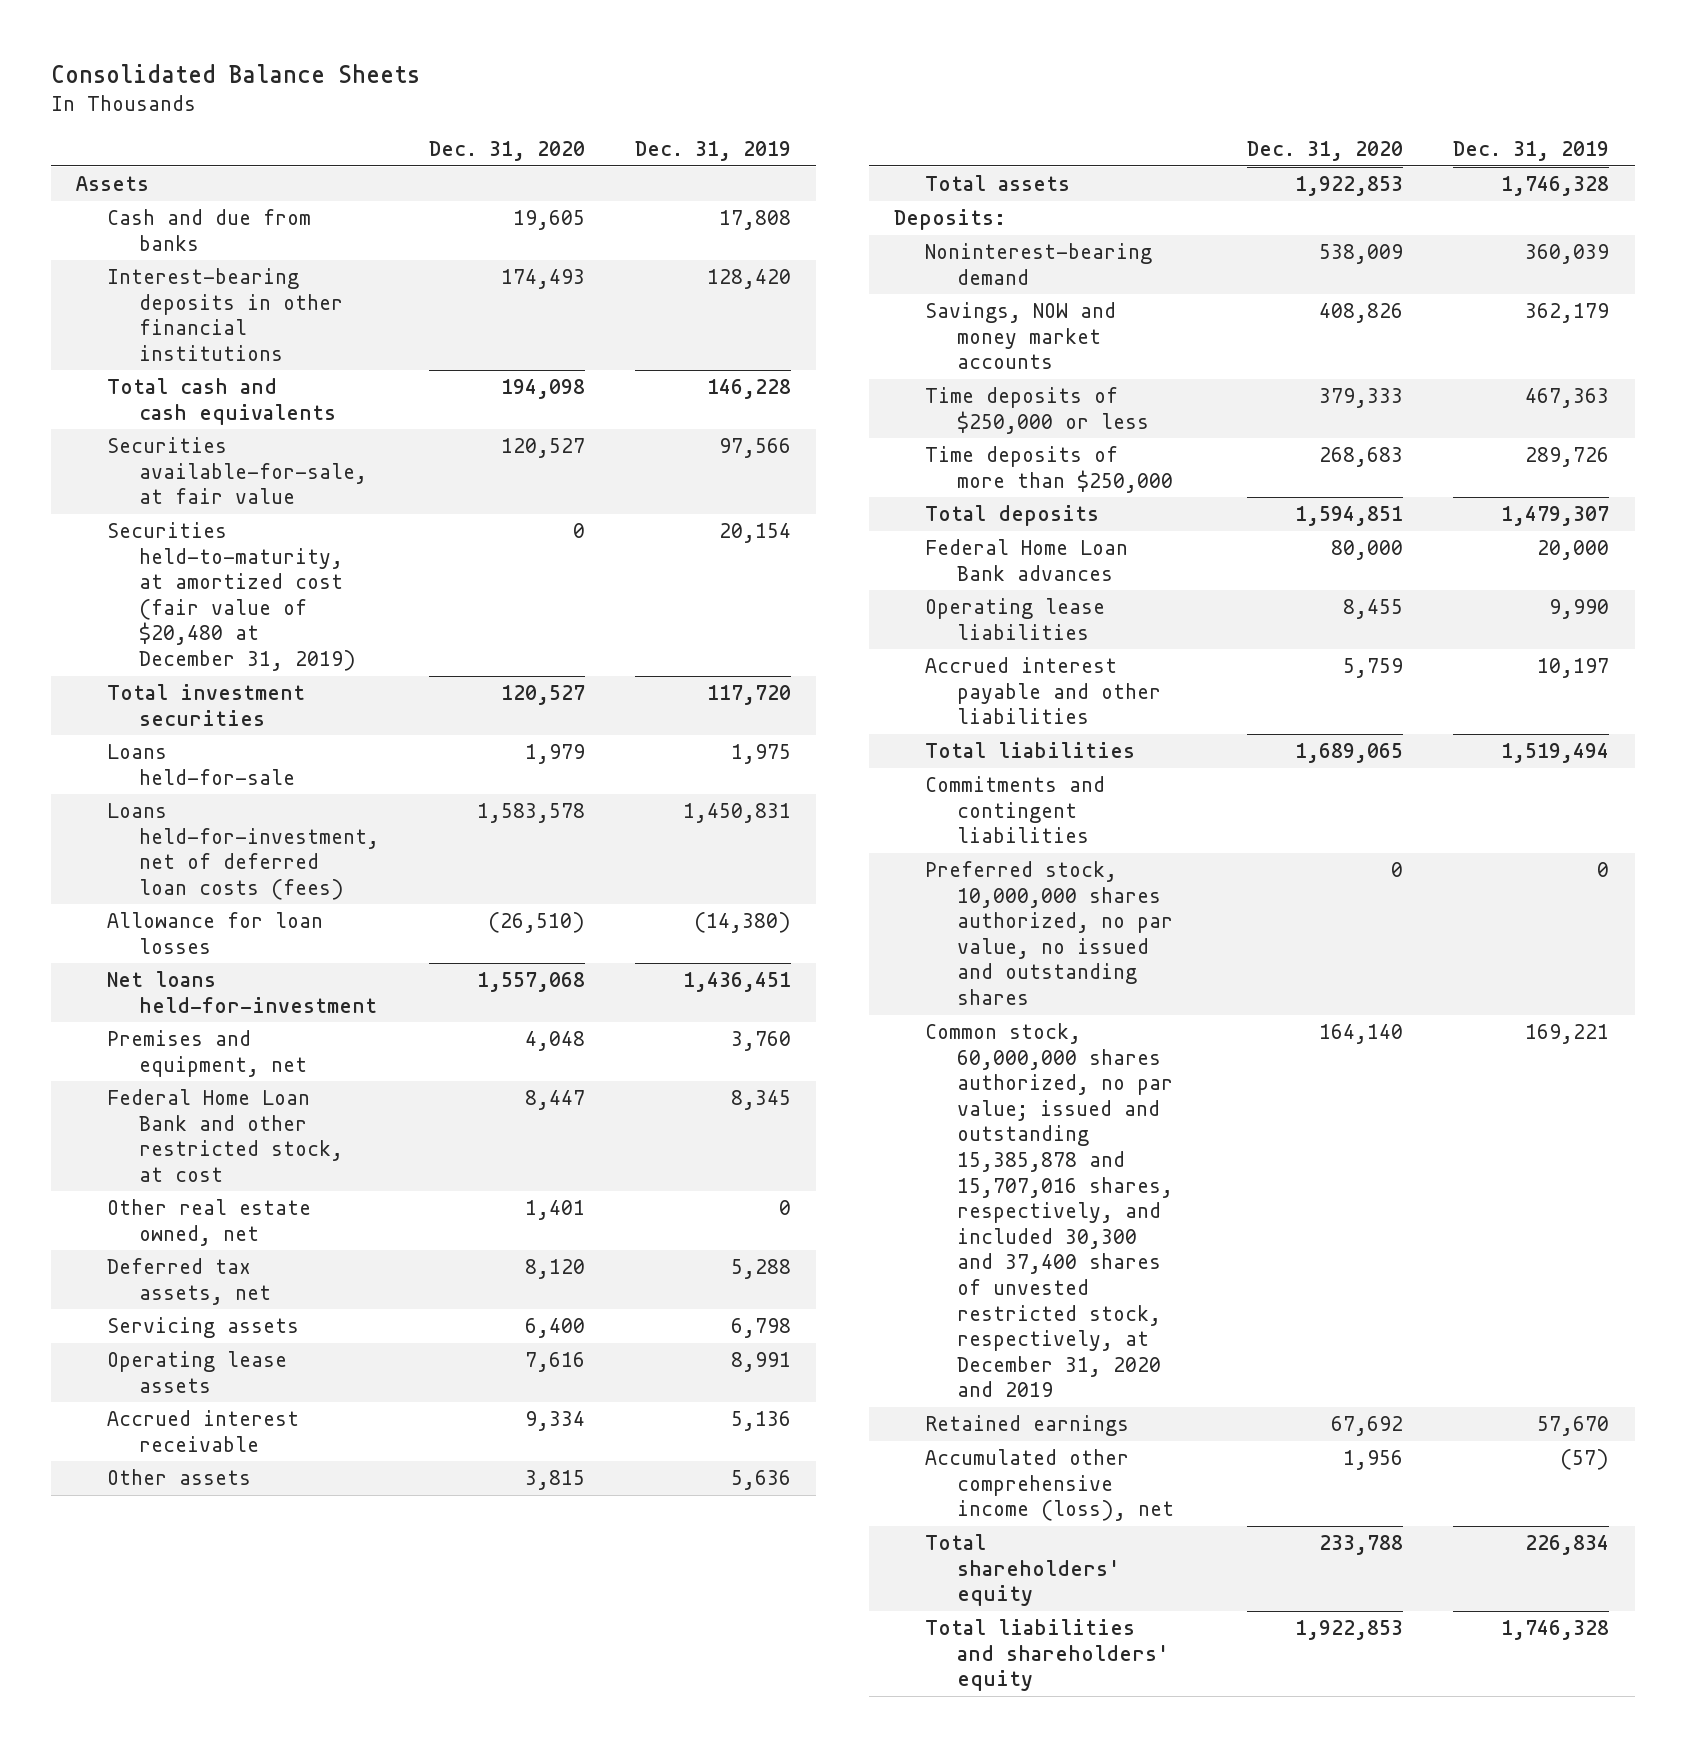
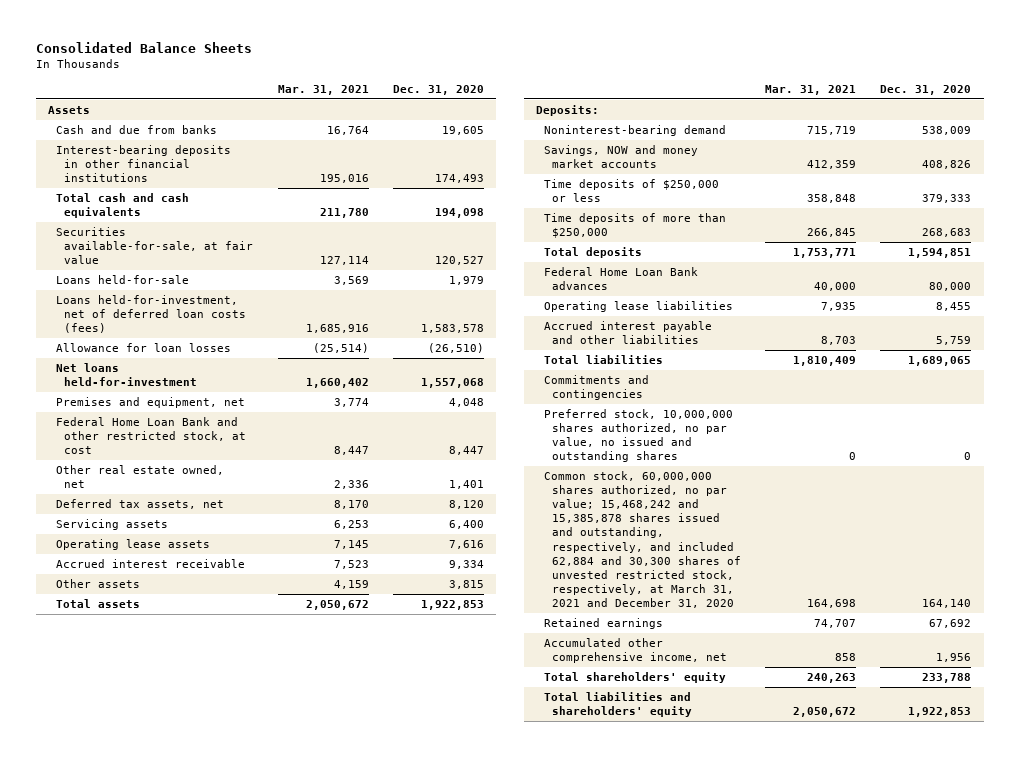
[635,141,792,162] Dec. 31, 2019 -> none
none -> [277,84,369,95] Mar. 31, 2021
[107,522,356,672] Securities held-to-maturity, at amortized cost (fair value of $20,480 at December 31, 2019) -> none
[107,684,306,726] Total investment securities -> none
[925,776,1106,844] Commitments and contingent liabilities -> [543,374,649,400] Commitments and contingencies
[925,1023,1173,1398] Common stock, 60,000,000 shares authorized, no par value; issued and outstanding 15,385,878 and 15,707,016 shares, respectively, and included 30,300 and 37,400 shares of unvested restricted stock, respectively, at December 31, 2020 and 2019 -> [543,470,742,609] Common stock, 60,000,000 shares authorized, no par value; 15,468,242 and 15,385,878 shares issued and outstanding, respectively, and included 62,884 and 30,300 shares of unvested restricted stock, respectively, at March 31, 2021 and December 31, 2020
[925,1449,1174,1522] Accumulated other comprehensive income (loss), net -> [543,637,728,663] Accumulated other comprehensive income, net

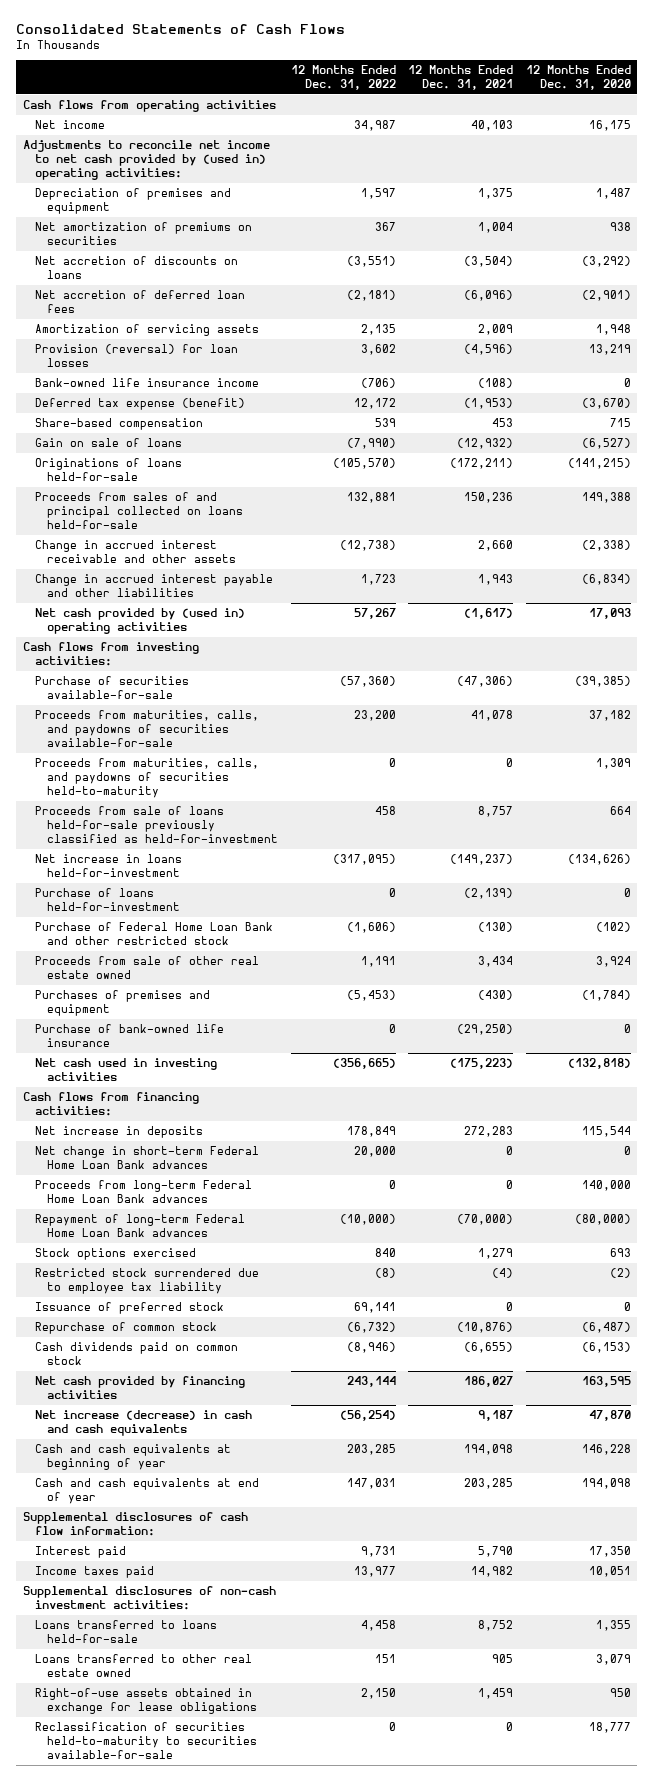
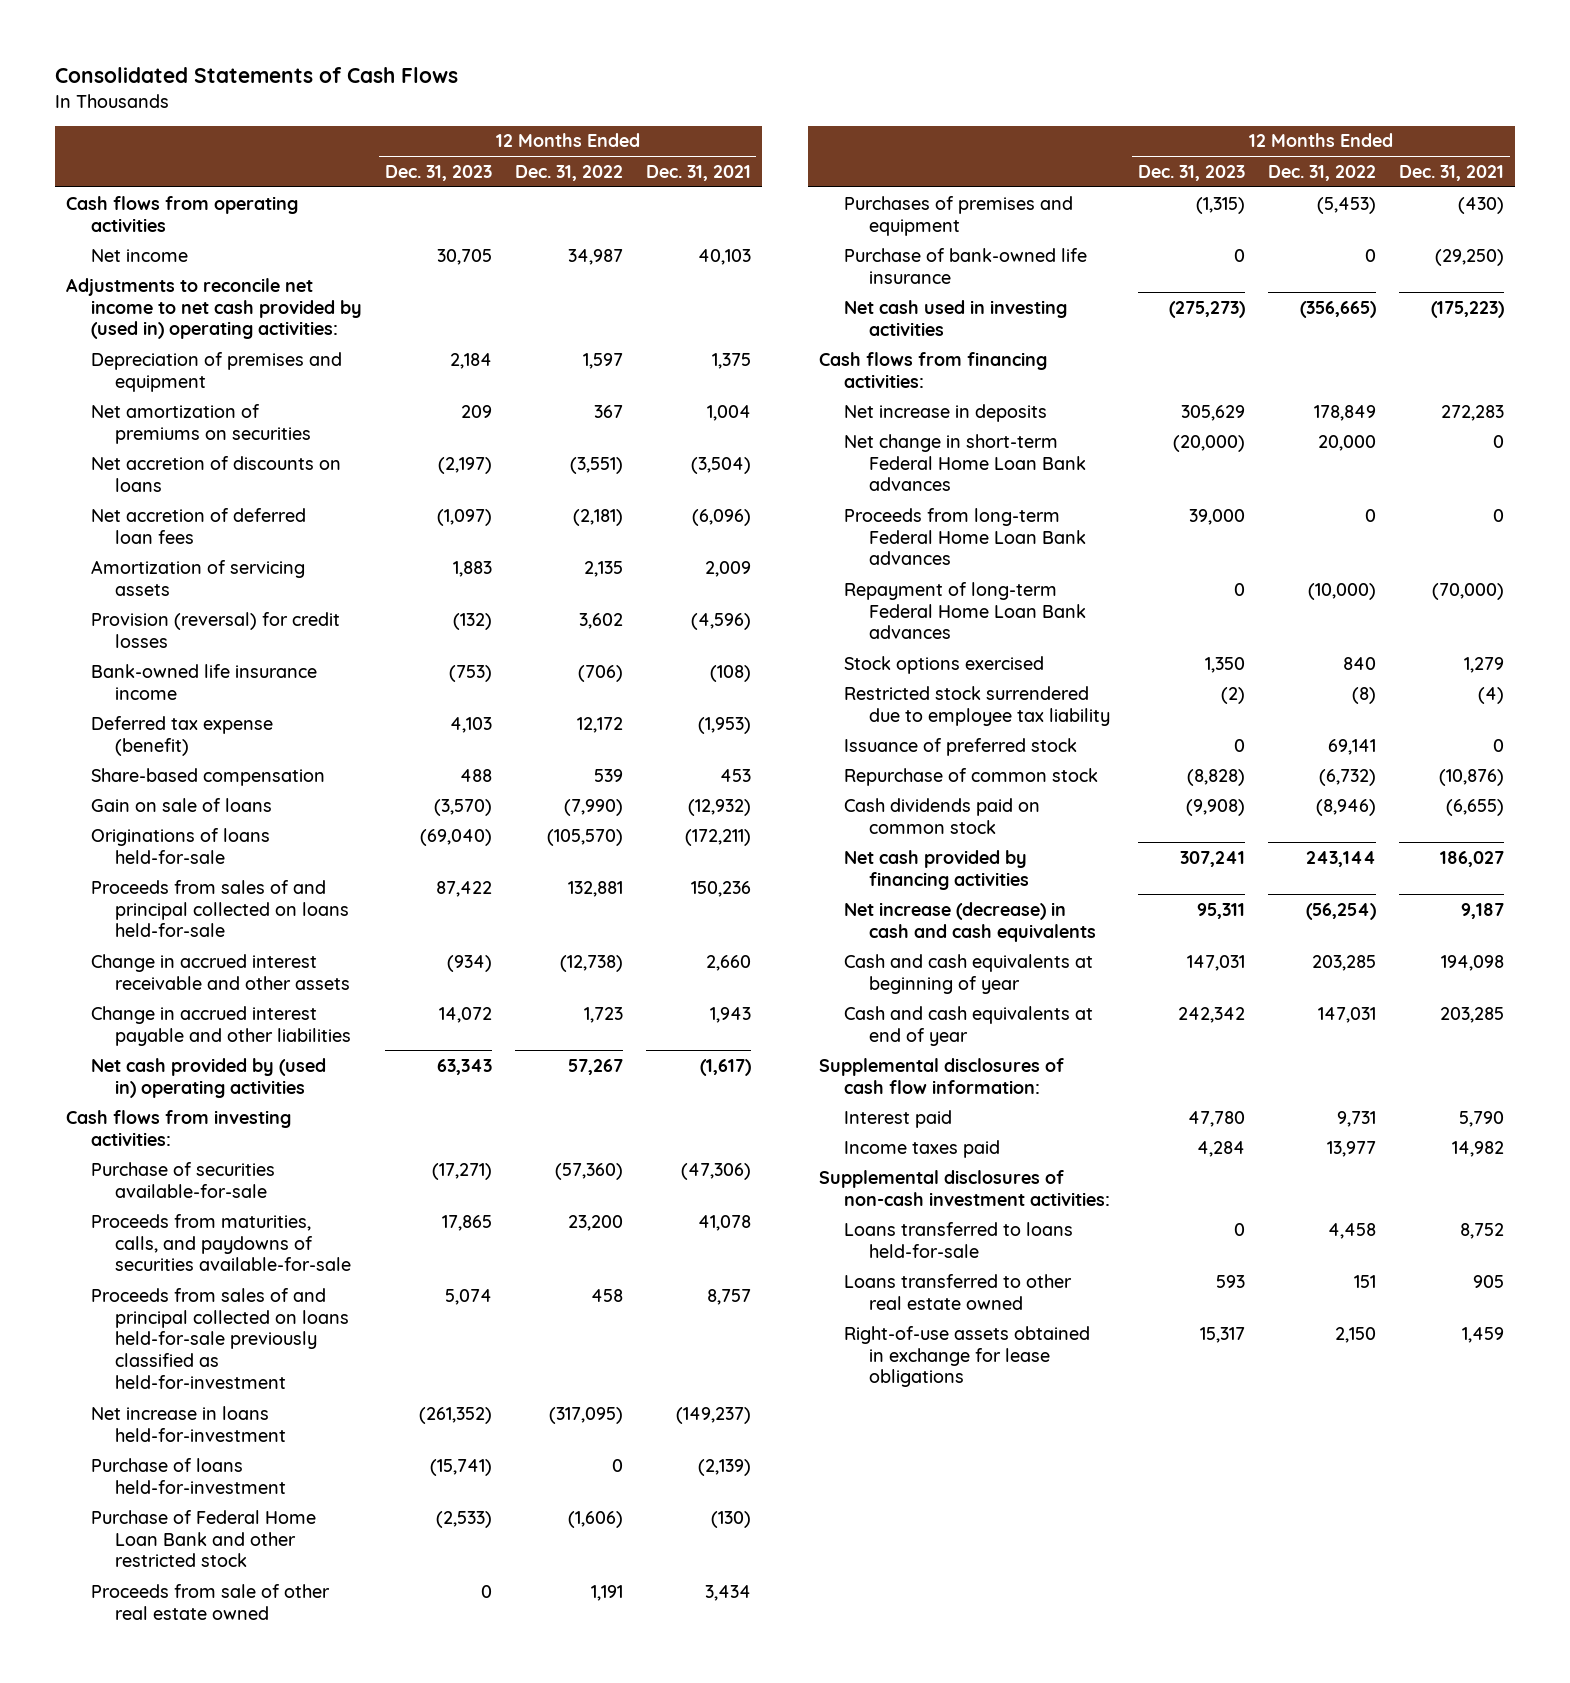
[525,64,631,90] 12 Months Ended Dec. 31, 2020 -> none
none -> [384,164,492,181] Dec. 31, 2023
[34,344,238,368] Provision (reversal) for loan losses -> [90,611,340,648] Provision (reversal) for credit losses
[34,758,259,799] Proceeds from maturities, calls, and paydowns of securities held-to-maturity -> none
[34,806,278,844] Proceeds from sale of loans held-for-sale previously classified as held-for-investment -> [90,1287,350,1390] Proceeds from sales of and principal collected on loans held-for-sale previously classified as held-for-investment
[34,1722,257,1760] Reclassification of securities held-to-maturity to securities available-for-sale -> none

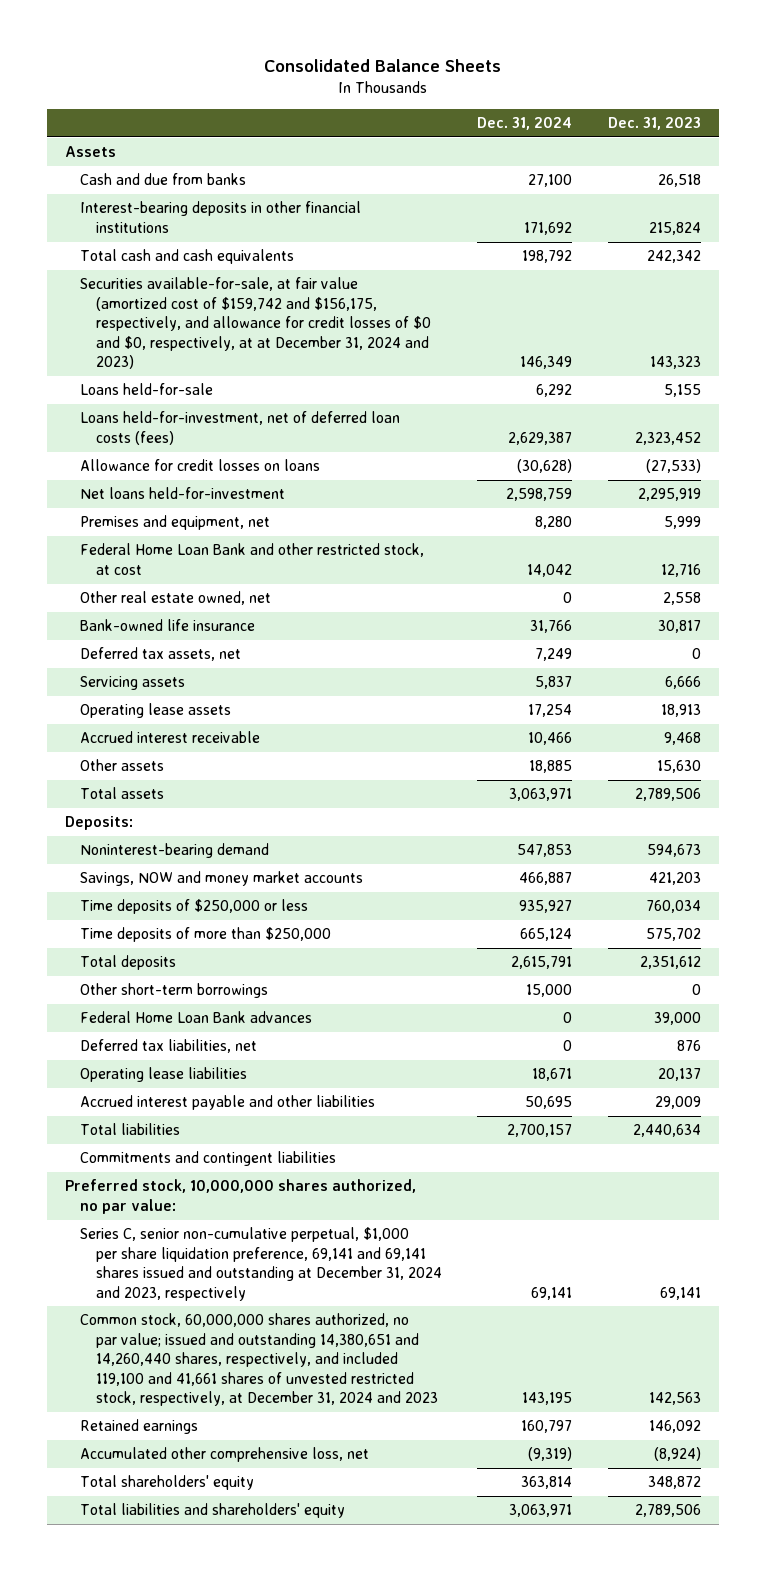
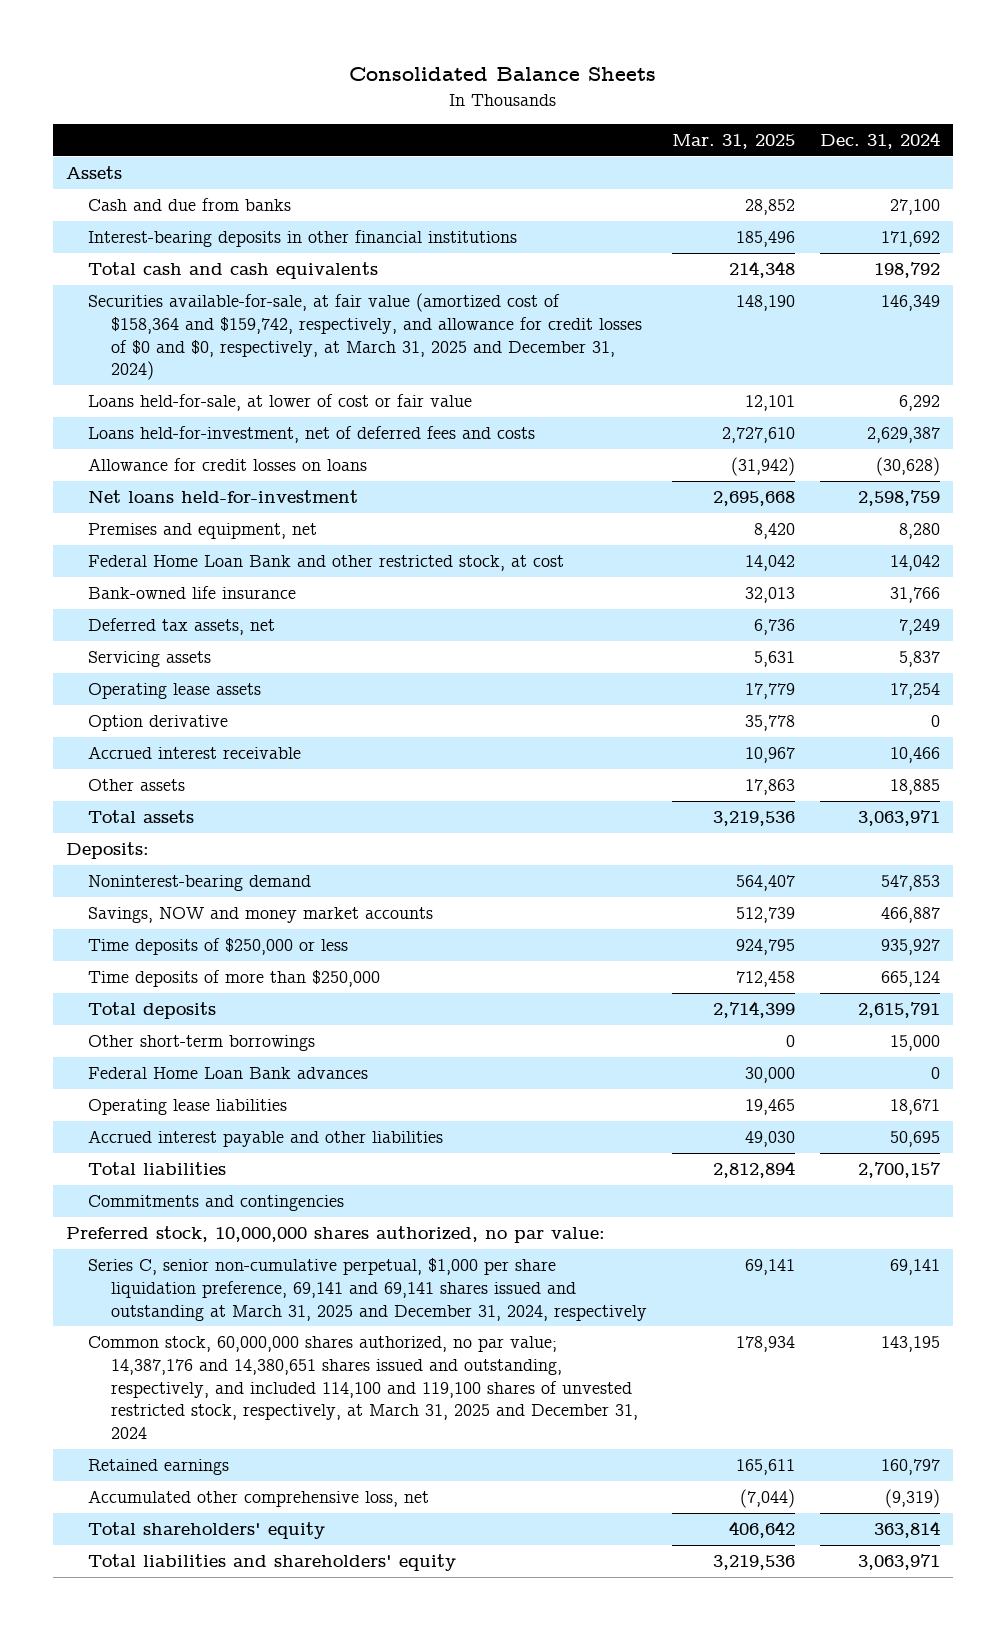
[608,116,702,130] Dec. 31, 2023 -> none
none -> [672,134,796,150] Mar. 31, 2025
[80,277,431,370] Securities available-for-sale, at fair value (amortized cost of $159,742 and $156,175, respectively, and allowance for credit losses of $0 and $0, respectively, at at December 31, 2024 and 2023) -> [88,293,642,381] Securities available-for-sale, at fair value (amortized cost of $158,364 and $159,742, respectively, and allowance for credit losses of $0 and $0, respectively, at March 31, 2025 and December 31, 2024)
[80,383,214,396] Loans held-for-sale -> [88,394,473,412] Loans held-for-sale, at lower of cost or fair value
[80,411,401,445] Loans held-for-investment, net of deferred loan costs (fees) -> [88,426,536,444] Loans held-for-investment, net of deferred fees and costs
[80,591,272,606] Other real estate owned, net -> none
none -> [88,715,229,732] Option derivative
[80,1039,258,1054] Deferred tax liabilities, net -> none
[80,1151,337,1167] Commitments and contingent liabilities -> [88,1195,345,1212] Commitments and contingencies
[80,1227,442,1301] Series C, senior non-cumulative perpetual, $1,000 per share liquidation preference, 69,141 and 69,141 shares issued and outstanding at December 31, 2024 and 2023, respectively -> [88,1258,647,1321] Series C, senior non-cumulative perpetual, $1,000 per share liquidation preference, 69,141 and 69,141 shares issued and outstanding at March 31, 2025 and December 31, 2024, respectively
[80,1313,438,1407] Common stock, 60,000,000 shares authorized, no par value; issued and outstanding 14,380,651 and 14,260,440 shares, respectively, and included 119,100 and 41,661 shares of unvested restricted stock, respectively, at December 31, 2024 and 2023 -> [88,1336,638,1440] Common stock, 60,000,000 shares authorized, no par value; 14,387,176 and 14,380,651 shares issued and outstanding, respectively, and included 114,100 and 119,100 shares of unvested restricted stock, respectively, at March 31, 2025 and December 31, 2024

